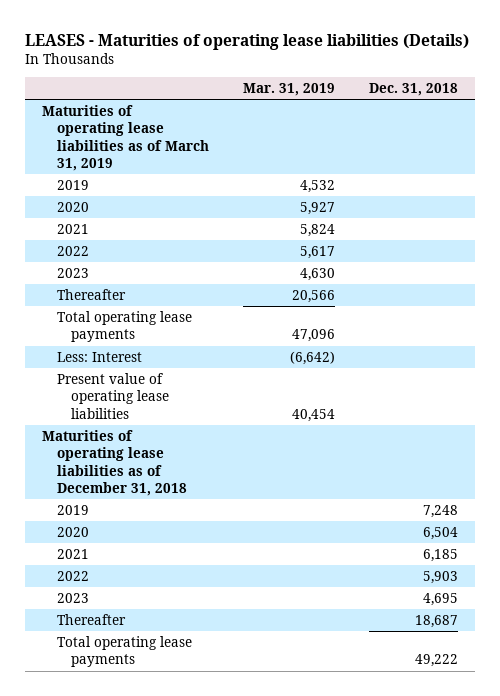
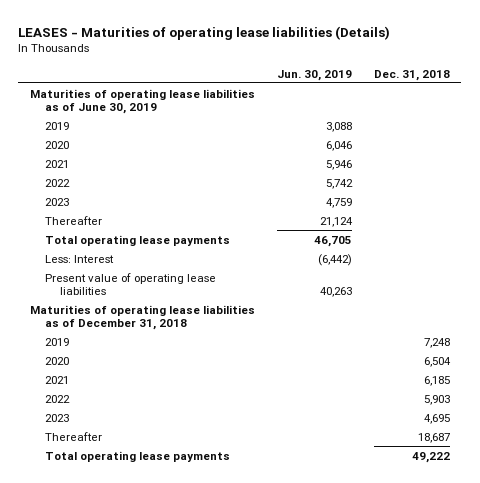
[242,83,335,97] Mar. 31, 2019 -> none
none -> [276,69,352,81] Jun. 30, 2019
[42,105,209,171] Maturities of operating lease liabilities as of March 31, 2019 -> [29,88,255,115] Maturities of operating lease liabilities as of June 30, 2019

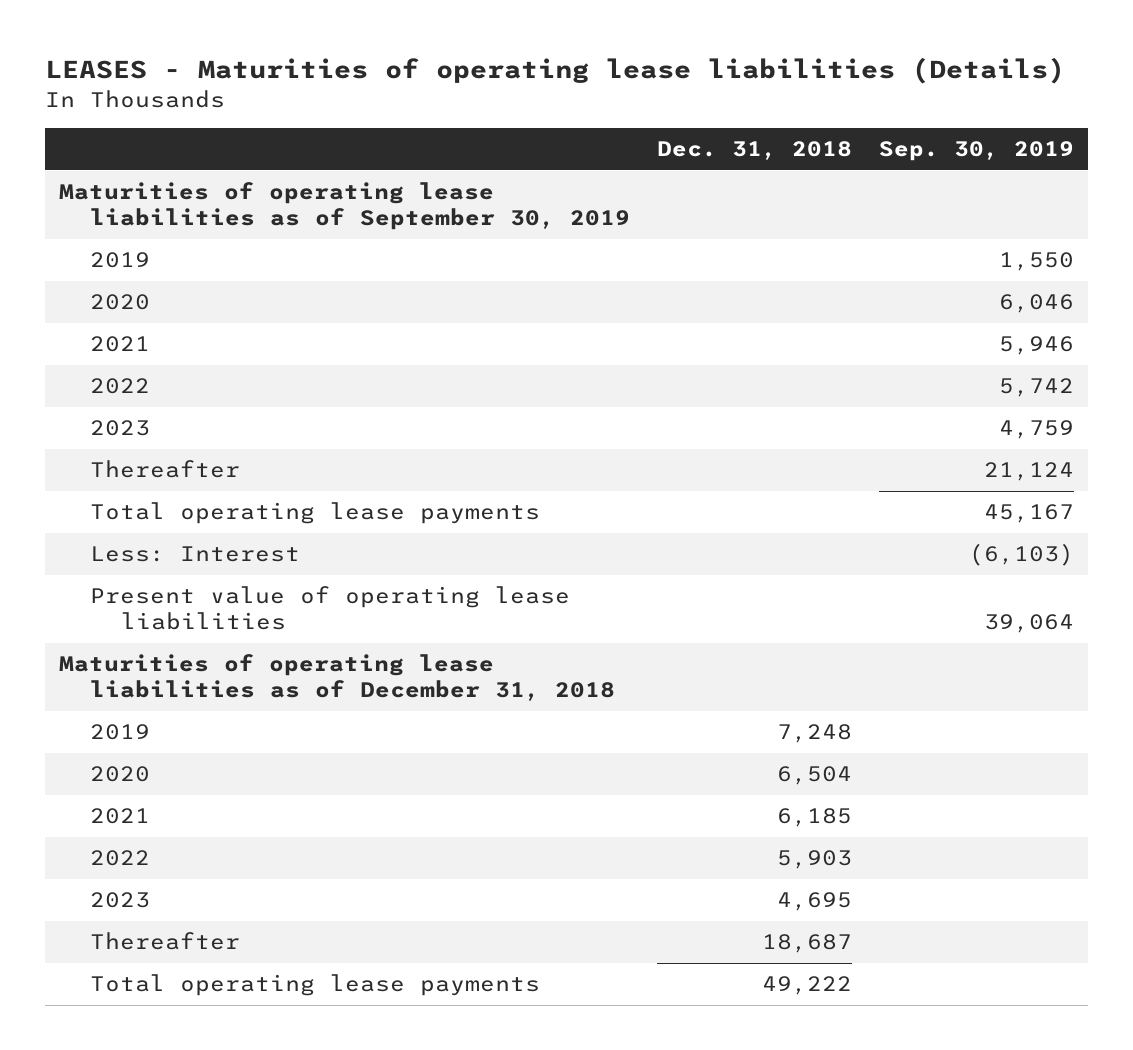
[276,69,352,81] Jun. 30, 2019 -> none
none -> [879,141,1075,162] Sep. 30, 2019
[29,88,255,115] Maturities of operating lease liabilities as of June 30, 2019 -> [58,182,631,231] Maturities of operating lease liabilities as of September 30, 2019

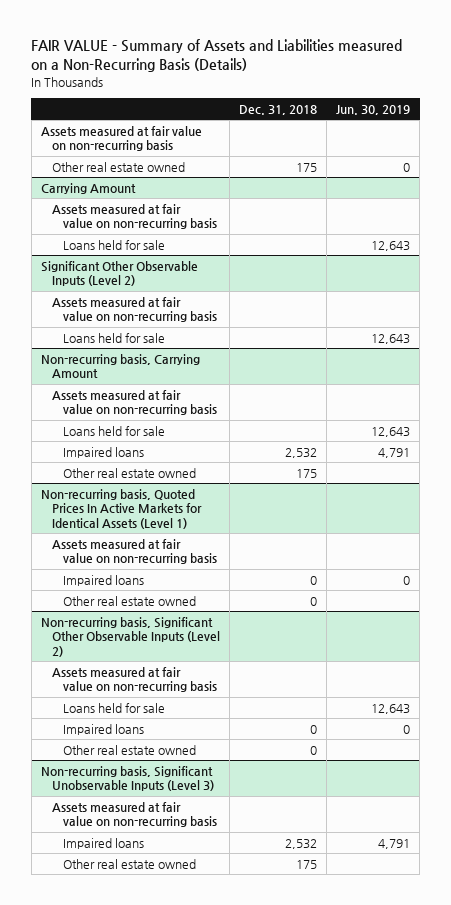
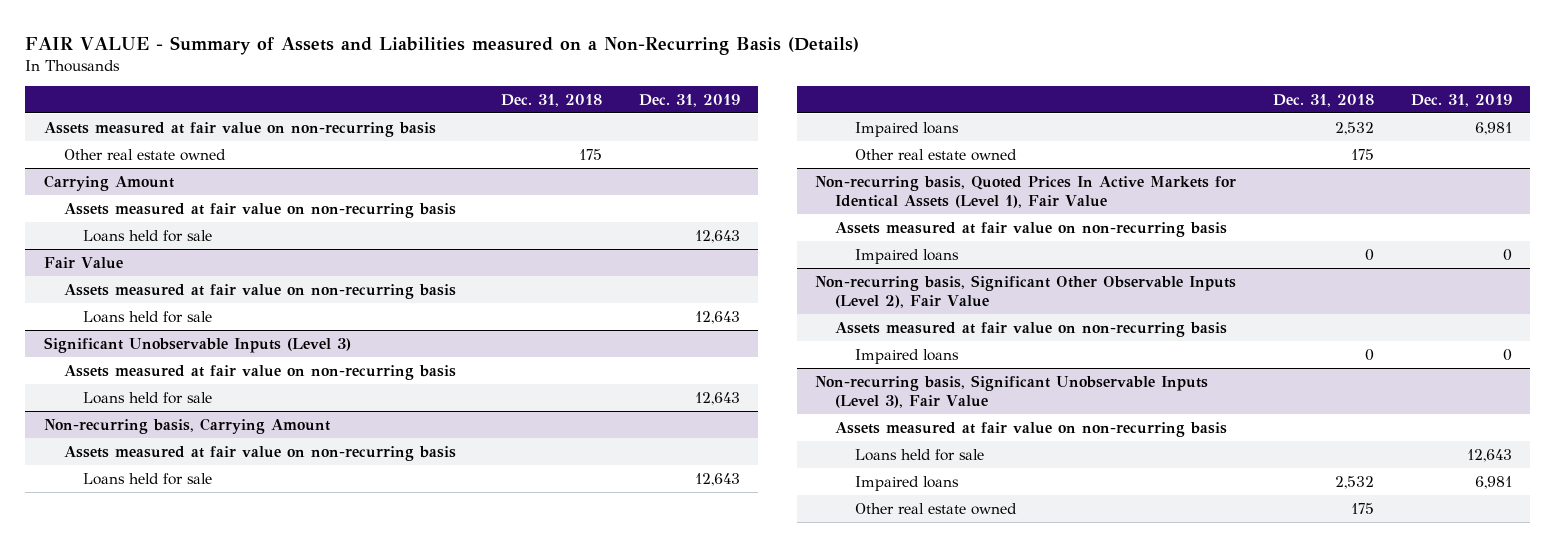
[336,104,411,115] Jun. 30, 2019 -> none
none -> [639,93,741,107] Dec. 31, 2019
[40,260,198,287] Significant Other Observable Inputs (Level 2) -> none
[52,296,218,323] Assets measured at fair value on non-recurring basis -> none
[63,332,166,343] Loans held for sale -> none
none -> [43,256,123,269] Fair Value
none -> [63,283,456,299] Assets measured at fair value on non-recurring basis
none -> [83,310,213,323] Loans held for sale
none -> [43,336,351,353] Significant Unobservable Inputs (Level 3)
none -> [63,364,456,380] Assets measured at fair value on non-recurring basis
none -> [83,391,213,404] Loans held for sale
[40,488,203,530] Non-recurring basis, Quoted Prices In Active Markets for Identical Assets (Level 1) -> [815,175,1237,208] Non-recurring basis, Quoted Prices In Active Markets for Identical Assets (Level 1), Fair Value
[63,595,197,606] Other real estate owned -> none
[40,616,221,658] Non-recurring basis, Significant Other Observable Inputs (Level 2) -> [815,274,1237,308] Non-recurring basis, Significant Other Observable Inputs (Level 2), Fair Value
[63,702,166,713] Loans held for sale -> none
[63,744,197,755] Other real estate owned -> none
[40,765,215,792] Non-recurring basis, Significant Unobservable Inputs (Level 3) -> [815,374,1209,408] Non-recurring basis, Significant Unobservable Inputs (Level 3), Fair Value
none -> [854,448,984,461] Loans held for sale

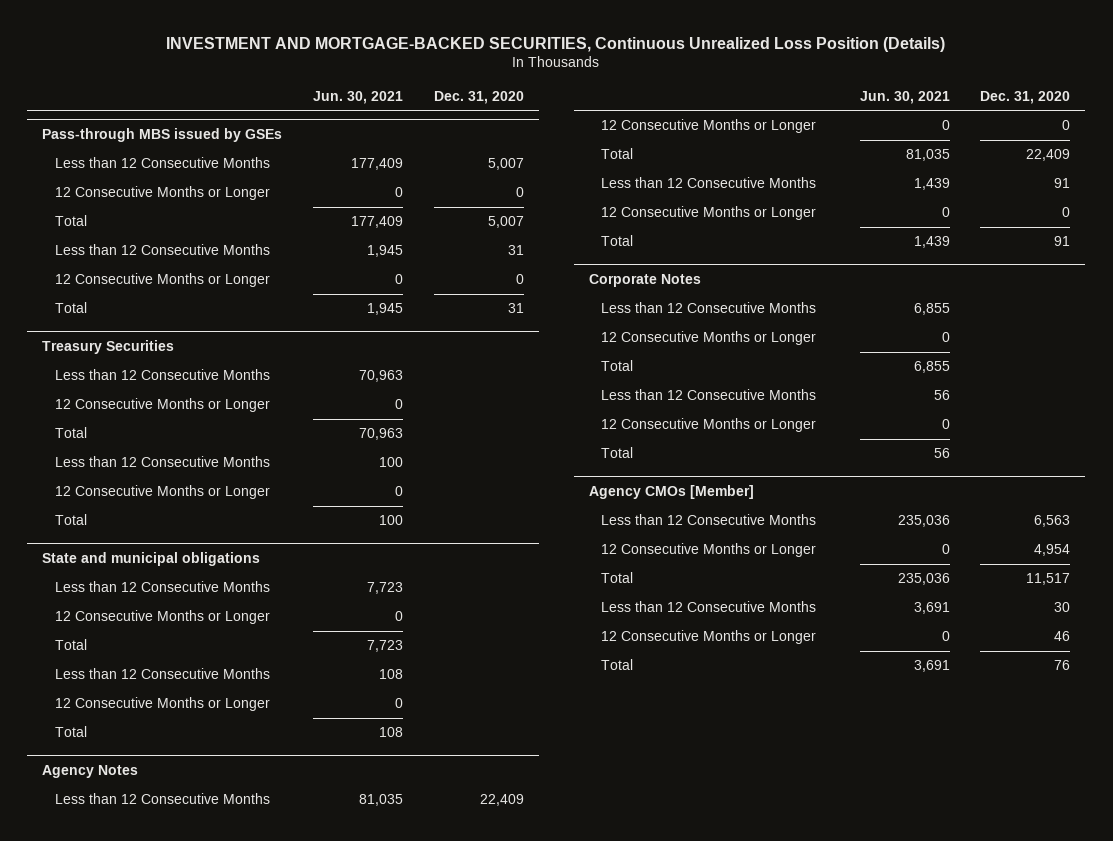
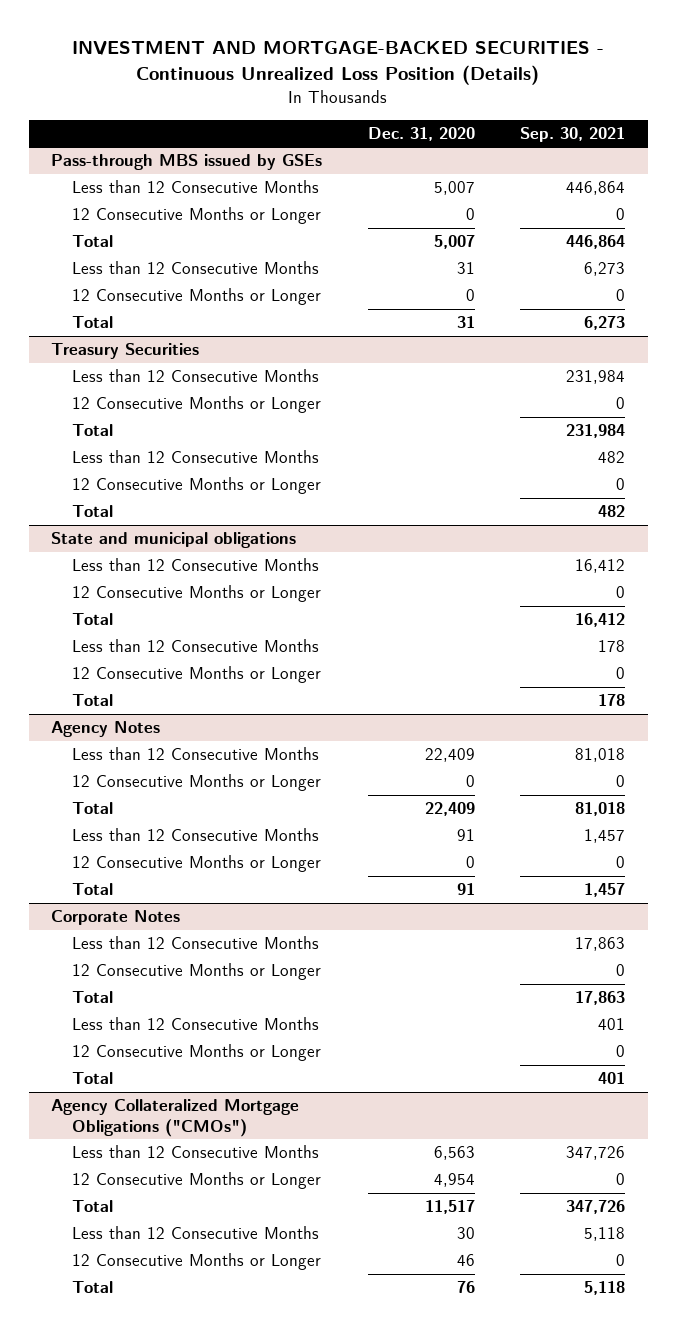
[166,36,946,52] INVESTMENT AND MORTGAGE-BACKED SECURITIES, Continuous Unrealized Loss Position (Details) -> [72,41,605,86] INVESTMENT AND MORTGAGE-BACKED SECURITIES - Continuous Unrealized Loss Position (Details)
[313,90,404,104] Jun. 30, 2021 -> none
none -> [520,126,626,142] Sep. 30, 2021
[588,485,754,500] Agency CMOs [Member] -> [51,1099,300,1137] Agency Collateralized Mortgage Obligations ("CMOs")

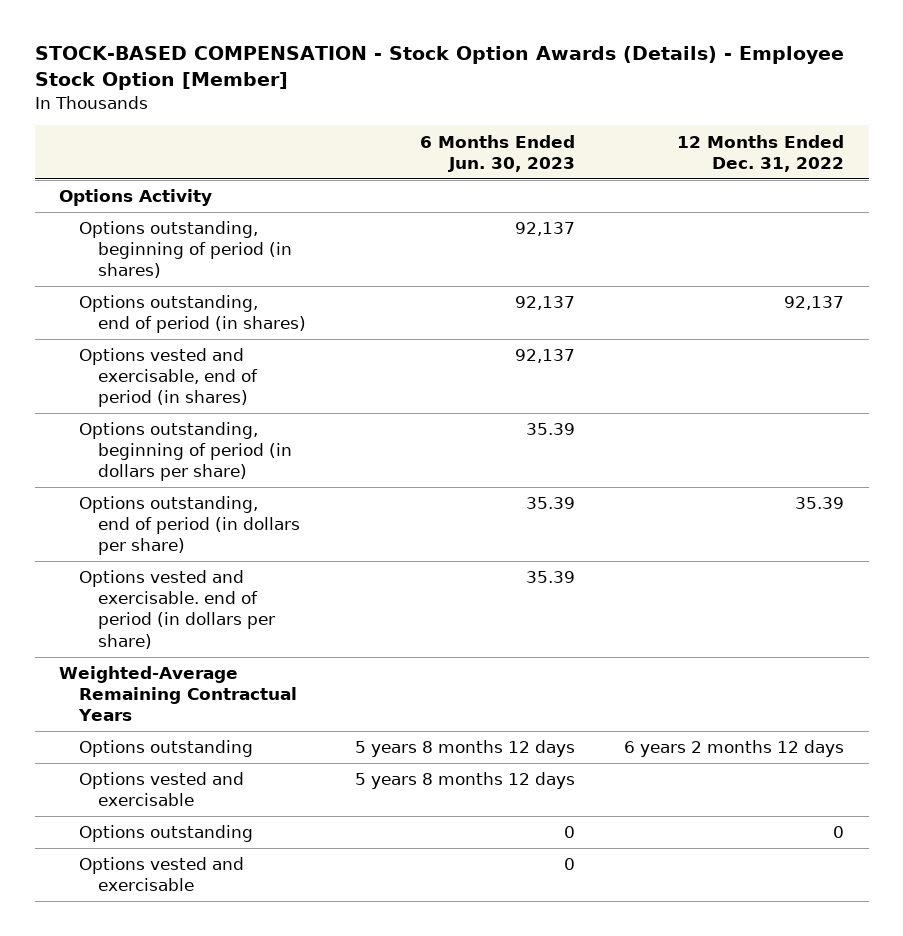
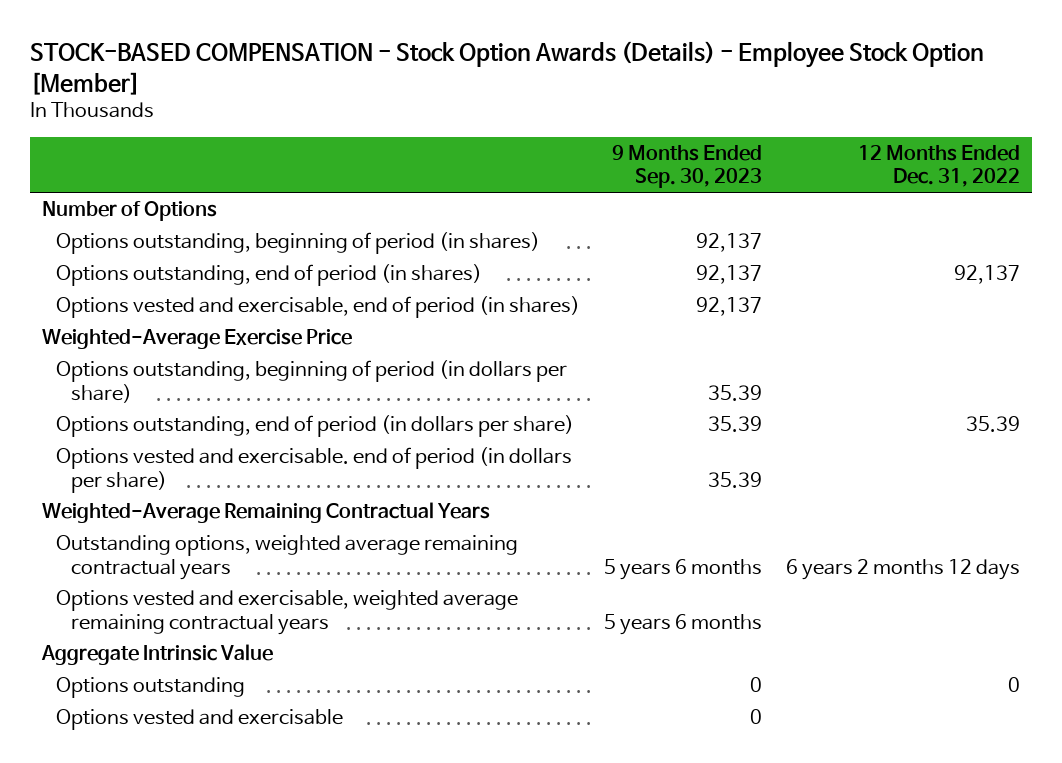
[420,134,576,172] 6 Months Ended Jun. 30, 2023 -> none
none -> [612,144,763,189] 9 Months Ended Sep. 30, 2023
[59,189,213,207] Options Activity -> [41,200,217,221] Number of Options
none -> [41,328,352,349] Weighted-Average Exercise Price
[78,740,253,758] Options outstanding -> [56,534,519,580] Outstanding options, weighted average remaining contractual years
[78,772,244,807] Options vested and exercisable -> [56,589,519,635] Options vested and exercisable, weighted average remaining contractual years
none -> [40,643,273,665] Aggregate Intrinsic Value

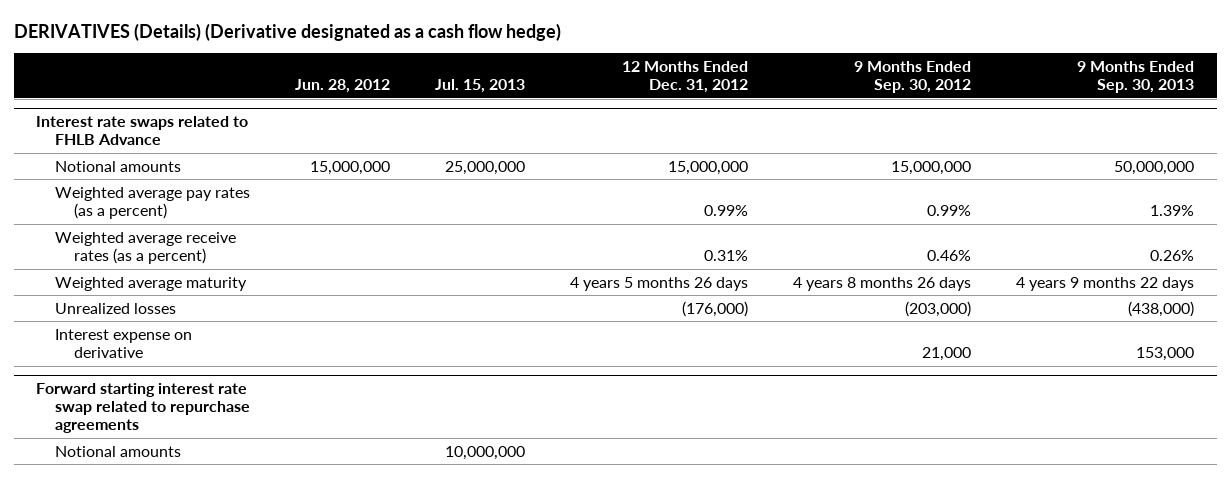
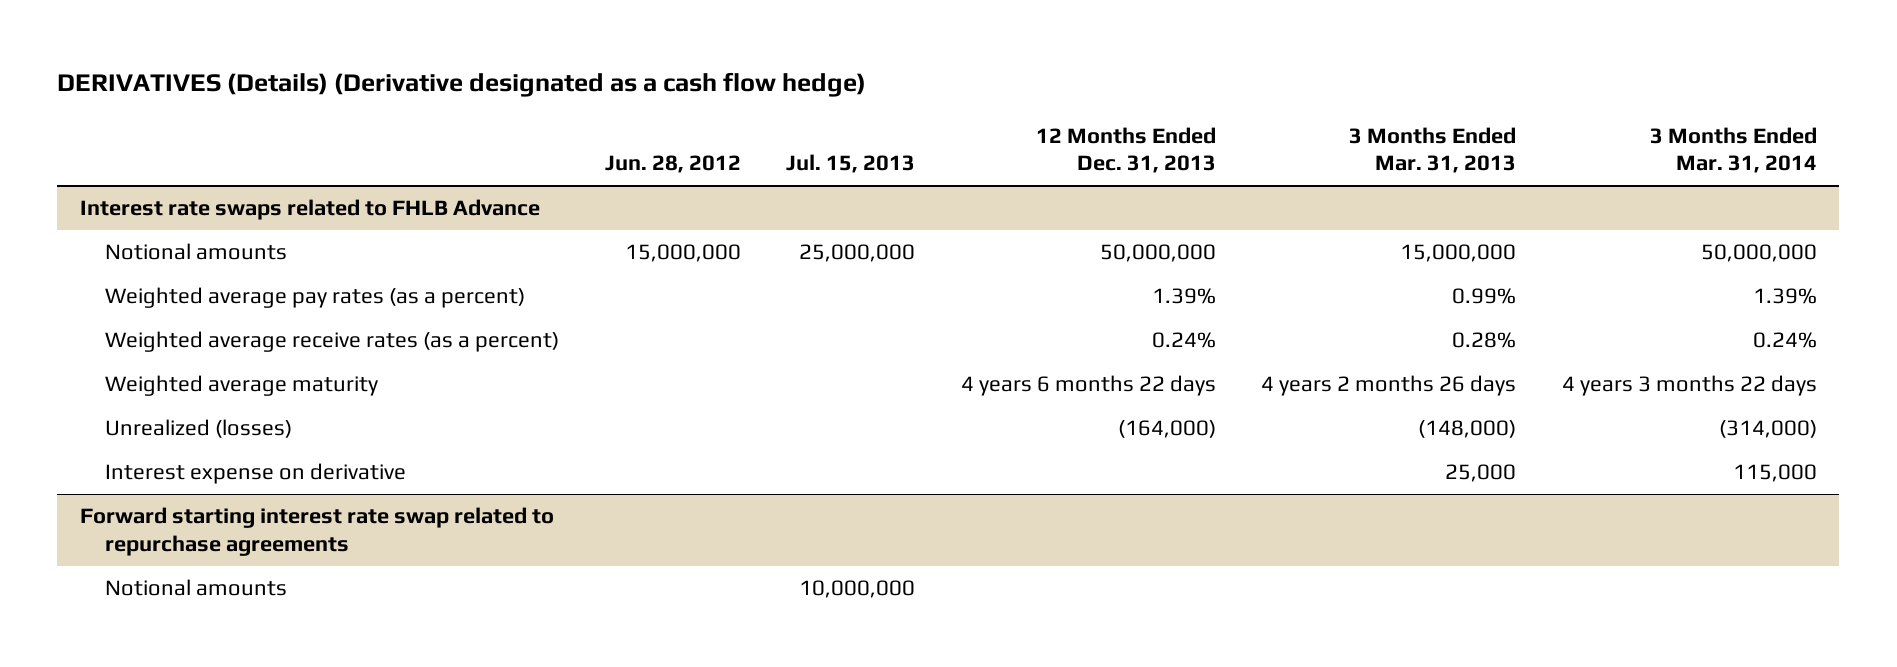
[622,61,749,94] 12 Months Ended Dec. 31, 2012 -> none
[854,61,972,94] 9 Months Ended Sep. 30, 2012 -> none
[1077,61,1195,94] 9 Months Ended Sep. 30, 2013 -> none
none -> [1035,126,1216,174] 12 Months Ended Dec. 31, 2013
none -> [1349,126,1517,174] 3 Months Ended Mar. 31, 2013
none -> [1649,126,1817,174] 3 Months Ended Mar. 31, 2014
[55,302,177,314] Unrealized losses -> [105,419,293,439] Unrealized (losses)

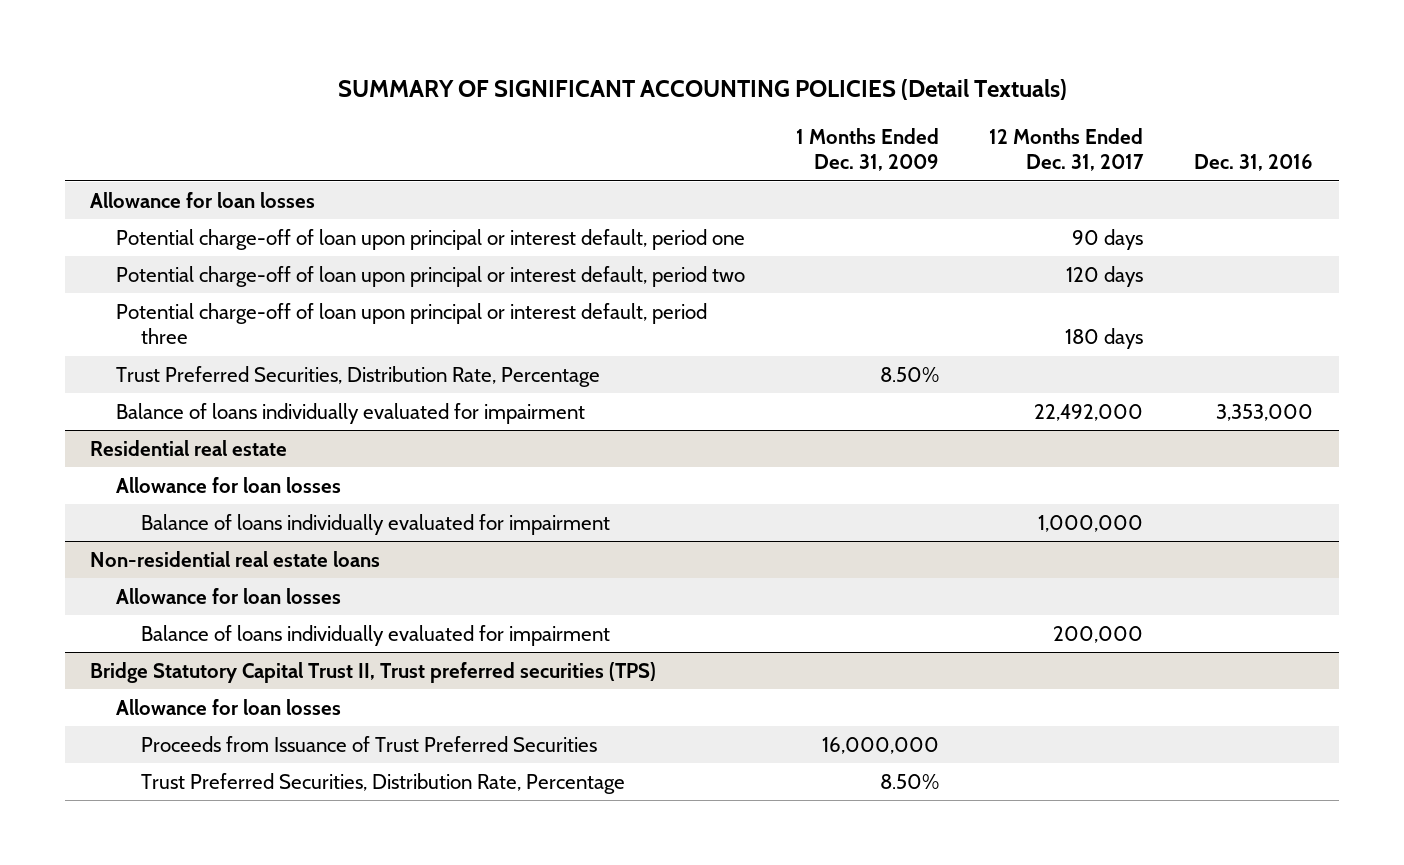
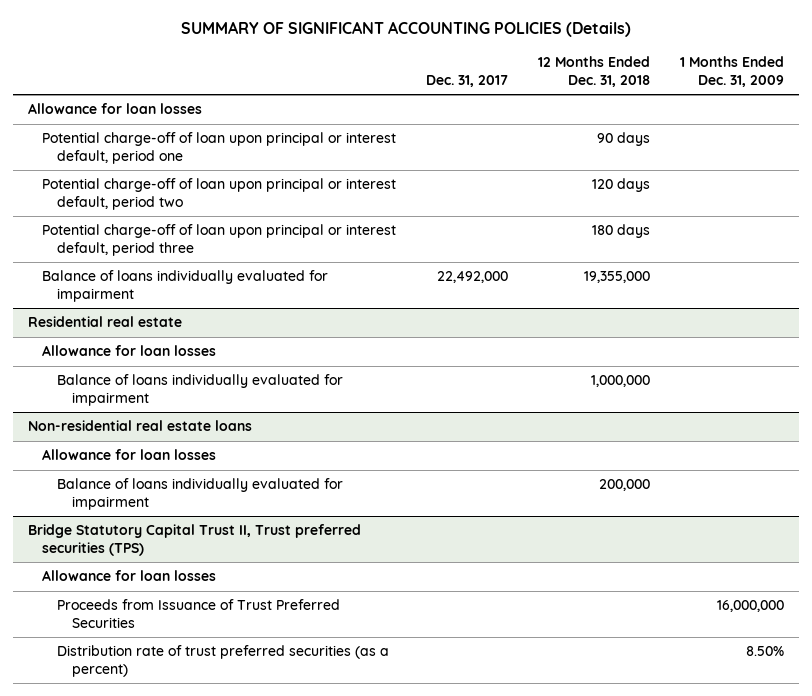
[337,79,1067,101] SUMMARY OF SIGNIFICANT ACCOUNTING POLICIES (Detail Textuals) -> [180,21,631,38] SUMMARY OF SIGNIFICANT ACCOUNTING POLICIES (Details)
[989,127,1145,172] 12 Months Ended Dec. 31, 2017 -> none
[1194,154,1314,172] Dec. 31, 2016 -> none
none -> [426,74,509,87] Dec. 31, 2017
none -> [538,56,651,87] 12 Months Ended Dec. 31, 2018
[115,365,600,387] Trust Preferred Securities, Distribution Rate, Percentage -> none
[141,772,626,794] Trust Preferred Securities, Distribution Rate, Percentage -> [57,645,390,677] Distribution rate of trust preferred securities (as a percent)

